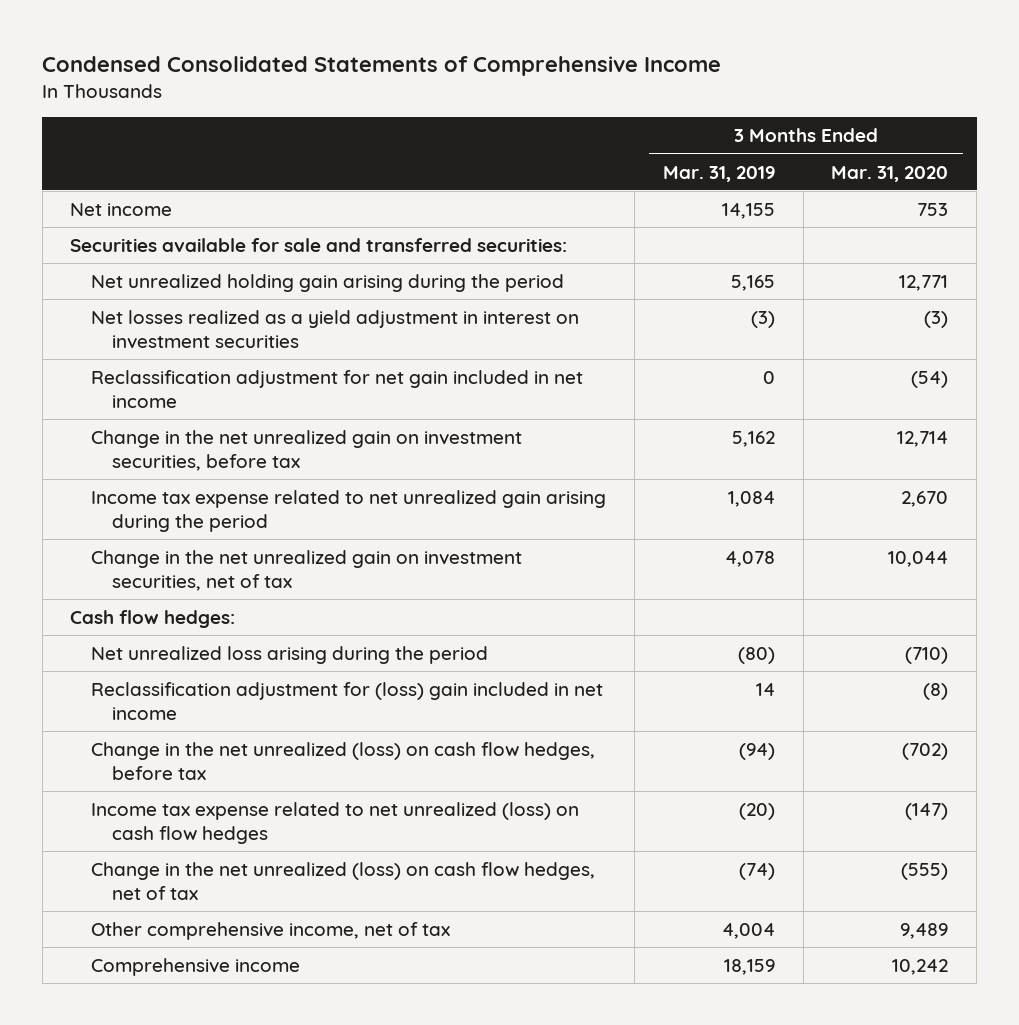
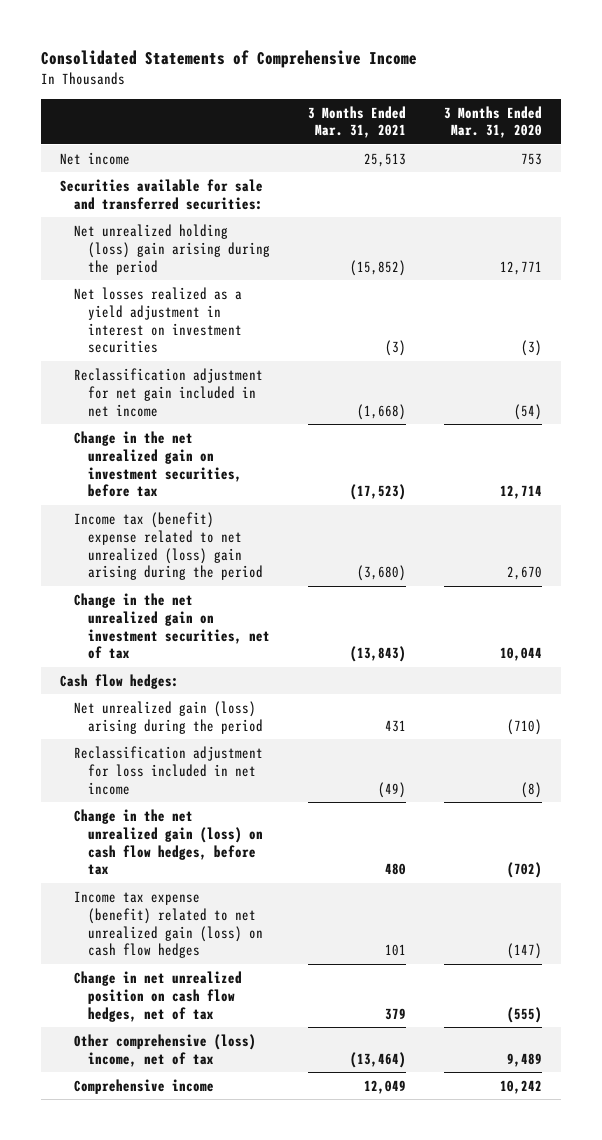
[42,56,722,77] Condensed Consolidated Statements of Comprehensive Income -> [41,50,418,69] Consolidated Statements of Comprehensive Income
[662,165,775,182] Mar. 31, 2019 -> none
none -> [308,105,407,139] 3 Months Ended Mar. 31, 2021
[91,273,565,292] Net unrealized holding gain arising during the period -> [74,223,271,275] Net unrealized holding (loss) gain arising during the period
[91,489,607,532] Income tax expense related to net unrealized gain arising during the period -> [74,511,264,581] Income tax (benefit) expense related to net unrealized (loss) gain arising during the period
[91,645,489,664] Net unrealized loss arising during the period -> [74,700,264,734] Net unrealized gain (loss) arising during the period
[91,681,604,720] Reclassification adjustment for (loss) gain included in net income -> [74,745,264,795] Reclassification adjustment for loss included in net income
[91,741,596,780] Change in the net unrealized (loss) on cash flow hedges, before tax -> [74,808,264,876] Change in the net unrealized gain (loss) on cash flow hedges, before tax
[91,801,580,844] Income tax expense related to net unrealized (loss) on cash flow hedges -> [74,890,264,959] Income tax expense (benefit) related to net unrealized gain (loss) on cash flow hedges
[91,861,596,900] Change in the net unrealized (loss) on cash flow hedges, net of tax -> [74,970,243,1022] Change in net unrealized position on cash flow hedges, net of tax
[91,921,451,940] Other comprehensive income, net of tax -> [74,1033,257,1067] Other comprehensive (loss) income, net of tax

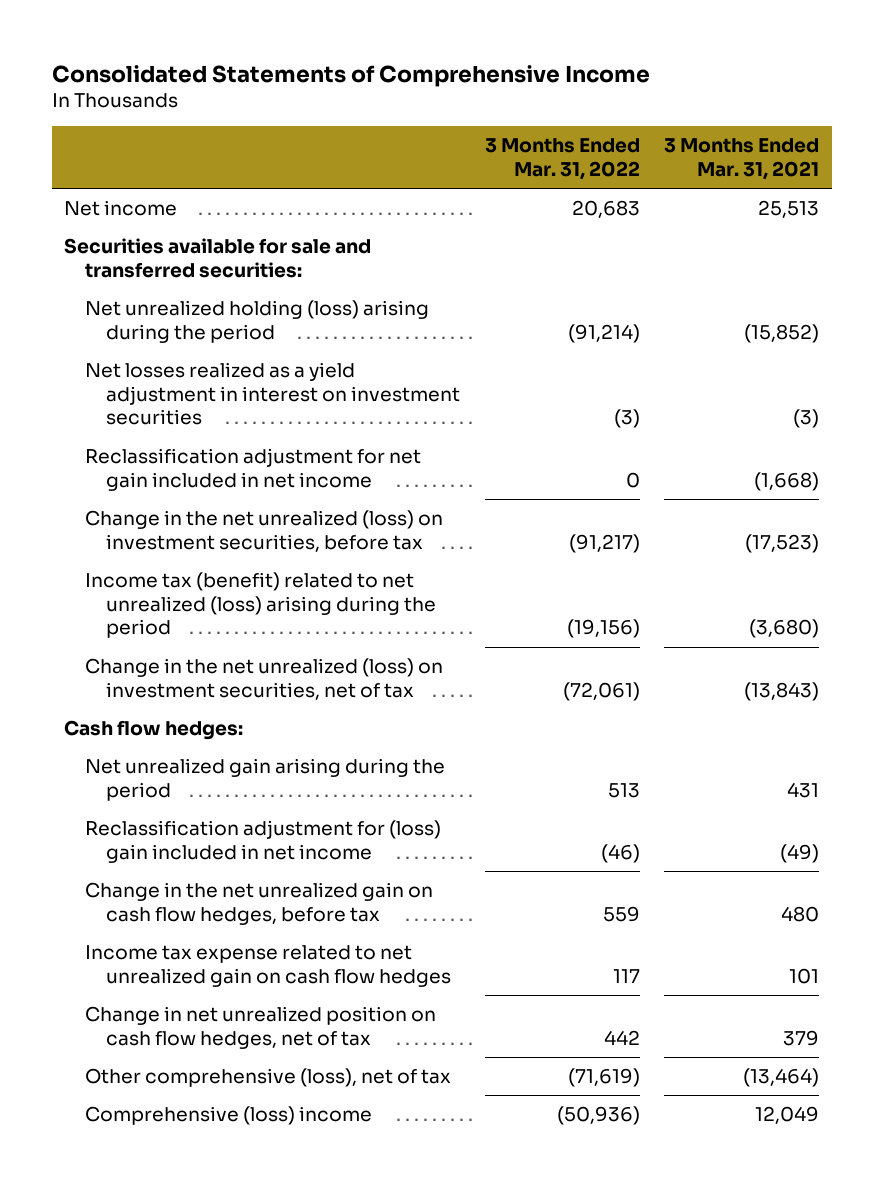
[444,105,543,139] 3 Months Ended Mar. 31, 2020 -> none
none -> [484,138,640,181] 3 Months Ended Mar. 31, 2022
[74,223,271,275] Net unrealized holding (loss) gain arising during the period -> [85,300,430,343] Net unrealized holding (loss) arising during the period
[74,430,243,498] Change in the net unrealized gain on investment securities, before tax -> [85,510,444,552] Change in the net unrealized (loss) on investment securities, before tax
[74,511,264,581] Income tax (benefit) expense related to net unrealized (loss) gain arising during the period -> [85,572,437,639] Income tax (benefit) related to net unrealized (loss) arising during the period
[74,592,271,660] Change in the net unrealized gain on investment securities, net of tax -> [85,658,444,700] Change in the net unrealized (loss) on investment securities, net of tax
[74,700,264,734] Net unrealized gain (loss) arising during the period -> [85,758,446,801] Net unrealized gain arising during the period
[74,745,264,795] Reclassification adjustment for loss included in net income -> [85,820,442,863] Reclassification adjustment for (loss) gain included in net income
[74,808,264,876] Change in the net unrealized gain (loss) on cash flow hedges, before tax -> [85,882,434,925] Change in the net unrealized gain on cash flow hedges, before tax
[74,890,264,959] Income tax expense (benefit) related to net unrealized gain (loss) on cash flow hedges -> [85,945,452,987] Income tax expense related to net unrealized gain on cash flow hedges
[74,1033,257,1067] Other comprehensive (loss) income, net of tax -> [85,1068,452,1088] Other comprehensive (loss), net of tax
[74,1078,215,1094] Comprehensive income -> [85,1106,373,1126] Comprehensive (loss) income

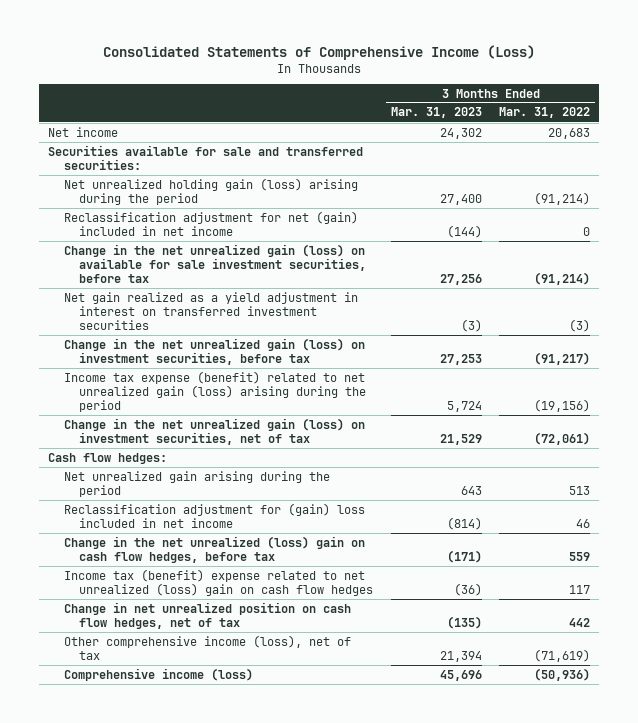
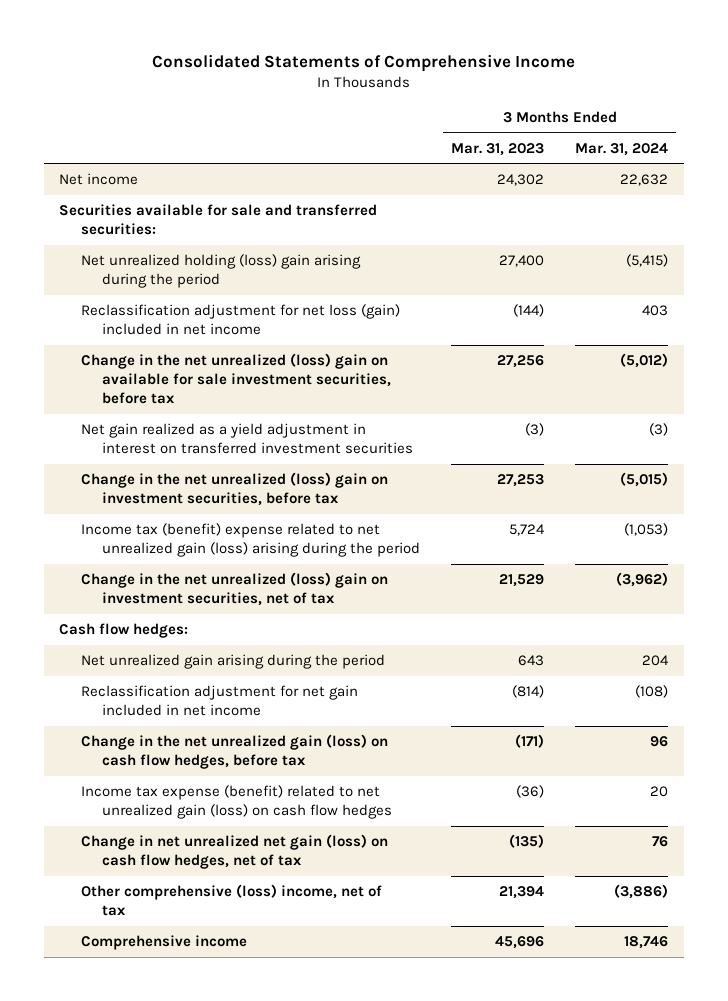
[103,45,536,61] Consolidated Statements of Comprehensive Income (Loss) -> [151,53,575,72] Consolidated Statements of Comprehensive Income
[499,107,591,119] Mar. 31, 2022 -> none
none -> [575,142,669,156] Mar. 31, 2024
[63,177,358,205] Net unrealized holding gain (loss) arising during the period -> [80,254,361,289] Net unrealized holding (loss) gain arising during the period
[63,210,358,236] Reclassification adjustment for net (gain) included in net income -> [80,304,400,336] Reclassification adjustment for net loss (gain) included in net income
[63,243,367,283] Change in the net unrealized gain (loss) on available for sale investment securities, before tax -> [80,353,391,405] Change in the net unrealized (loss) gain on available for sale investment securities, before tax
[63,337,365,365] Change in the net unrealized gain (loss) on investment securities, before tax -> [80,472,388,507] Change in the net unrealized (loss) gain on investment securities, before tax
[63,370,367,412] Income tax expense (benefit) related to net unrealized gain (loss) arising during the period -> [80,523,420,558] Income tax (benefit) expense related to net unrealized gain (loss) arising during the period
[63,417,365,445] Change in the net unrealized gain (loss) on investment securities, net of tax -> [80,572,388,607] Change in the net unrealized (loss) gain on investment securities, net of tax
[63,502,365,528] Reclassification adjustment for (gain) loss included in net income -> [80,685,358,717] Reclassification adjustment for net gain included in net income
[63,535,365,563] Change in the net unrealized (loss) gain on cash flow hedges, before tax -> [80,734,388,770] Change in the net unrealized gain (loss) on cash flow hedges, before tax
[63,568,374,596] Income tax (benefit) expense related to net unrealized (loss) gain on cash flow hedges -> [80,785,392,820] Income tax expense (benefit) related to net unrealized gain (loss) on cash flow hedges
[63,601,351,629] Change in net unrealized position on cash flow hedges, net of tax -> [80,834,388,870] Change in net unrealized net gain (loss) on cash flow hedges, net of tax
[63,634,351,660] Other comprehensive income (loss), net of tax -> [80,884,382,917] Other comprehensive (loss) income, net of tax
[63,667,253,681] Comprehensive income (loss) -> [80,935,247,951] Comprehensive income

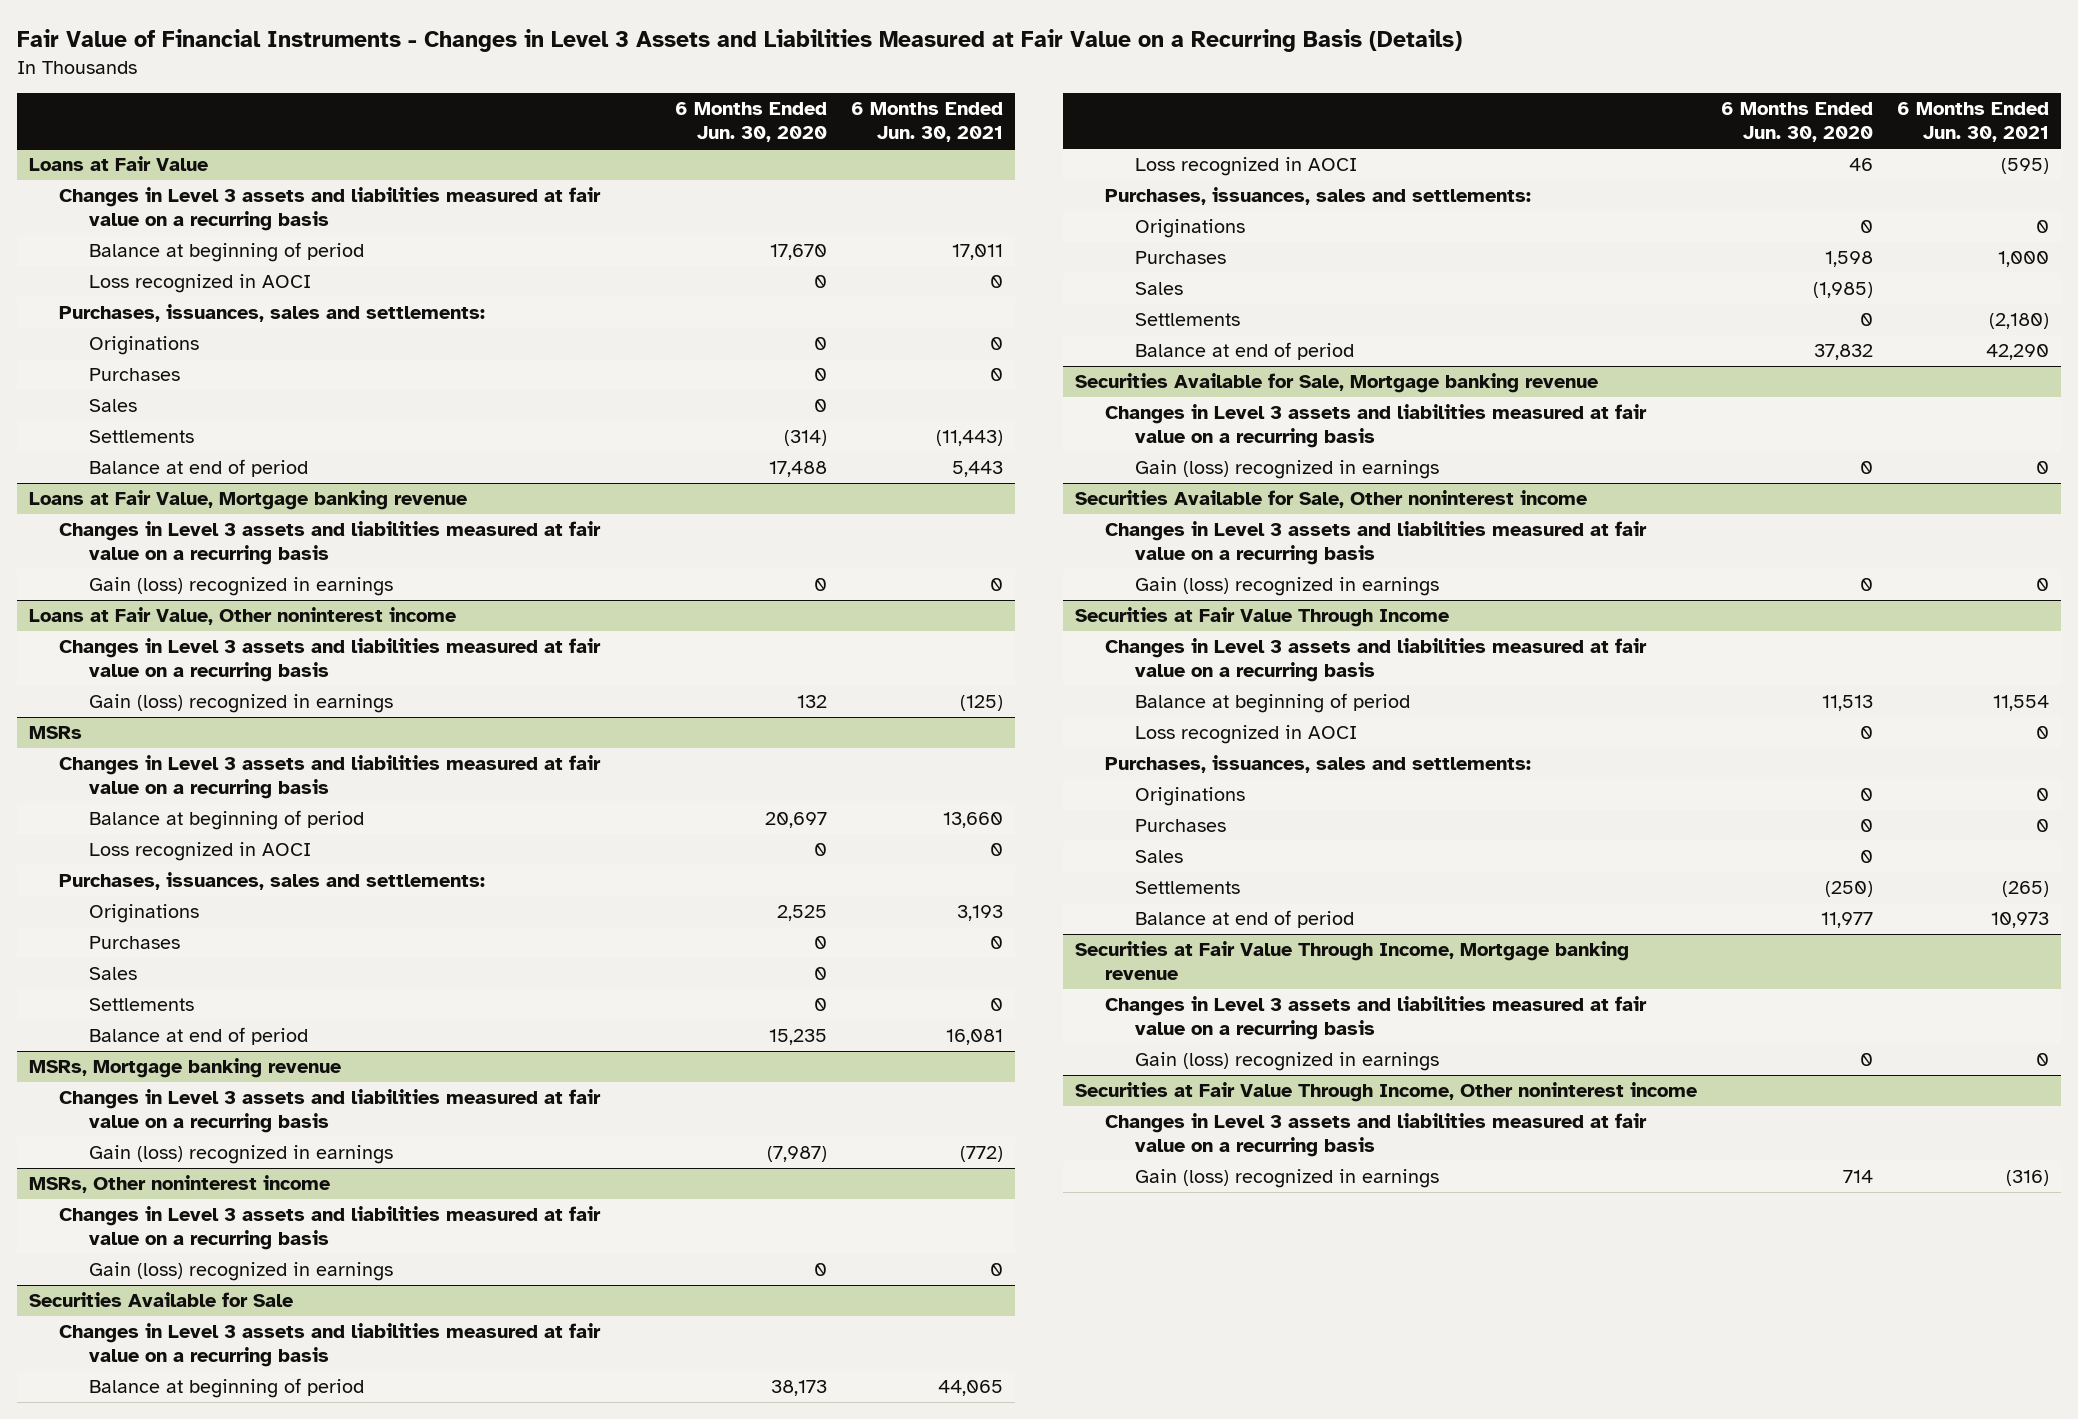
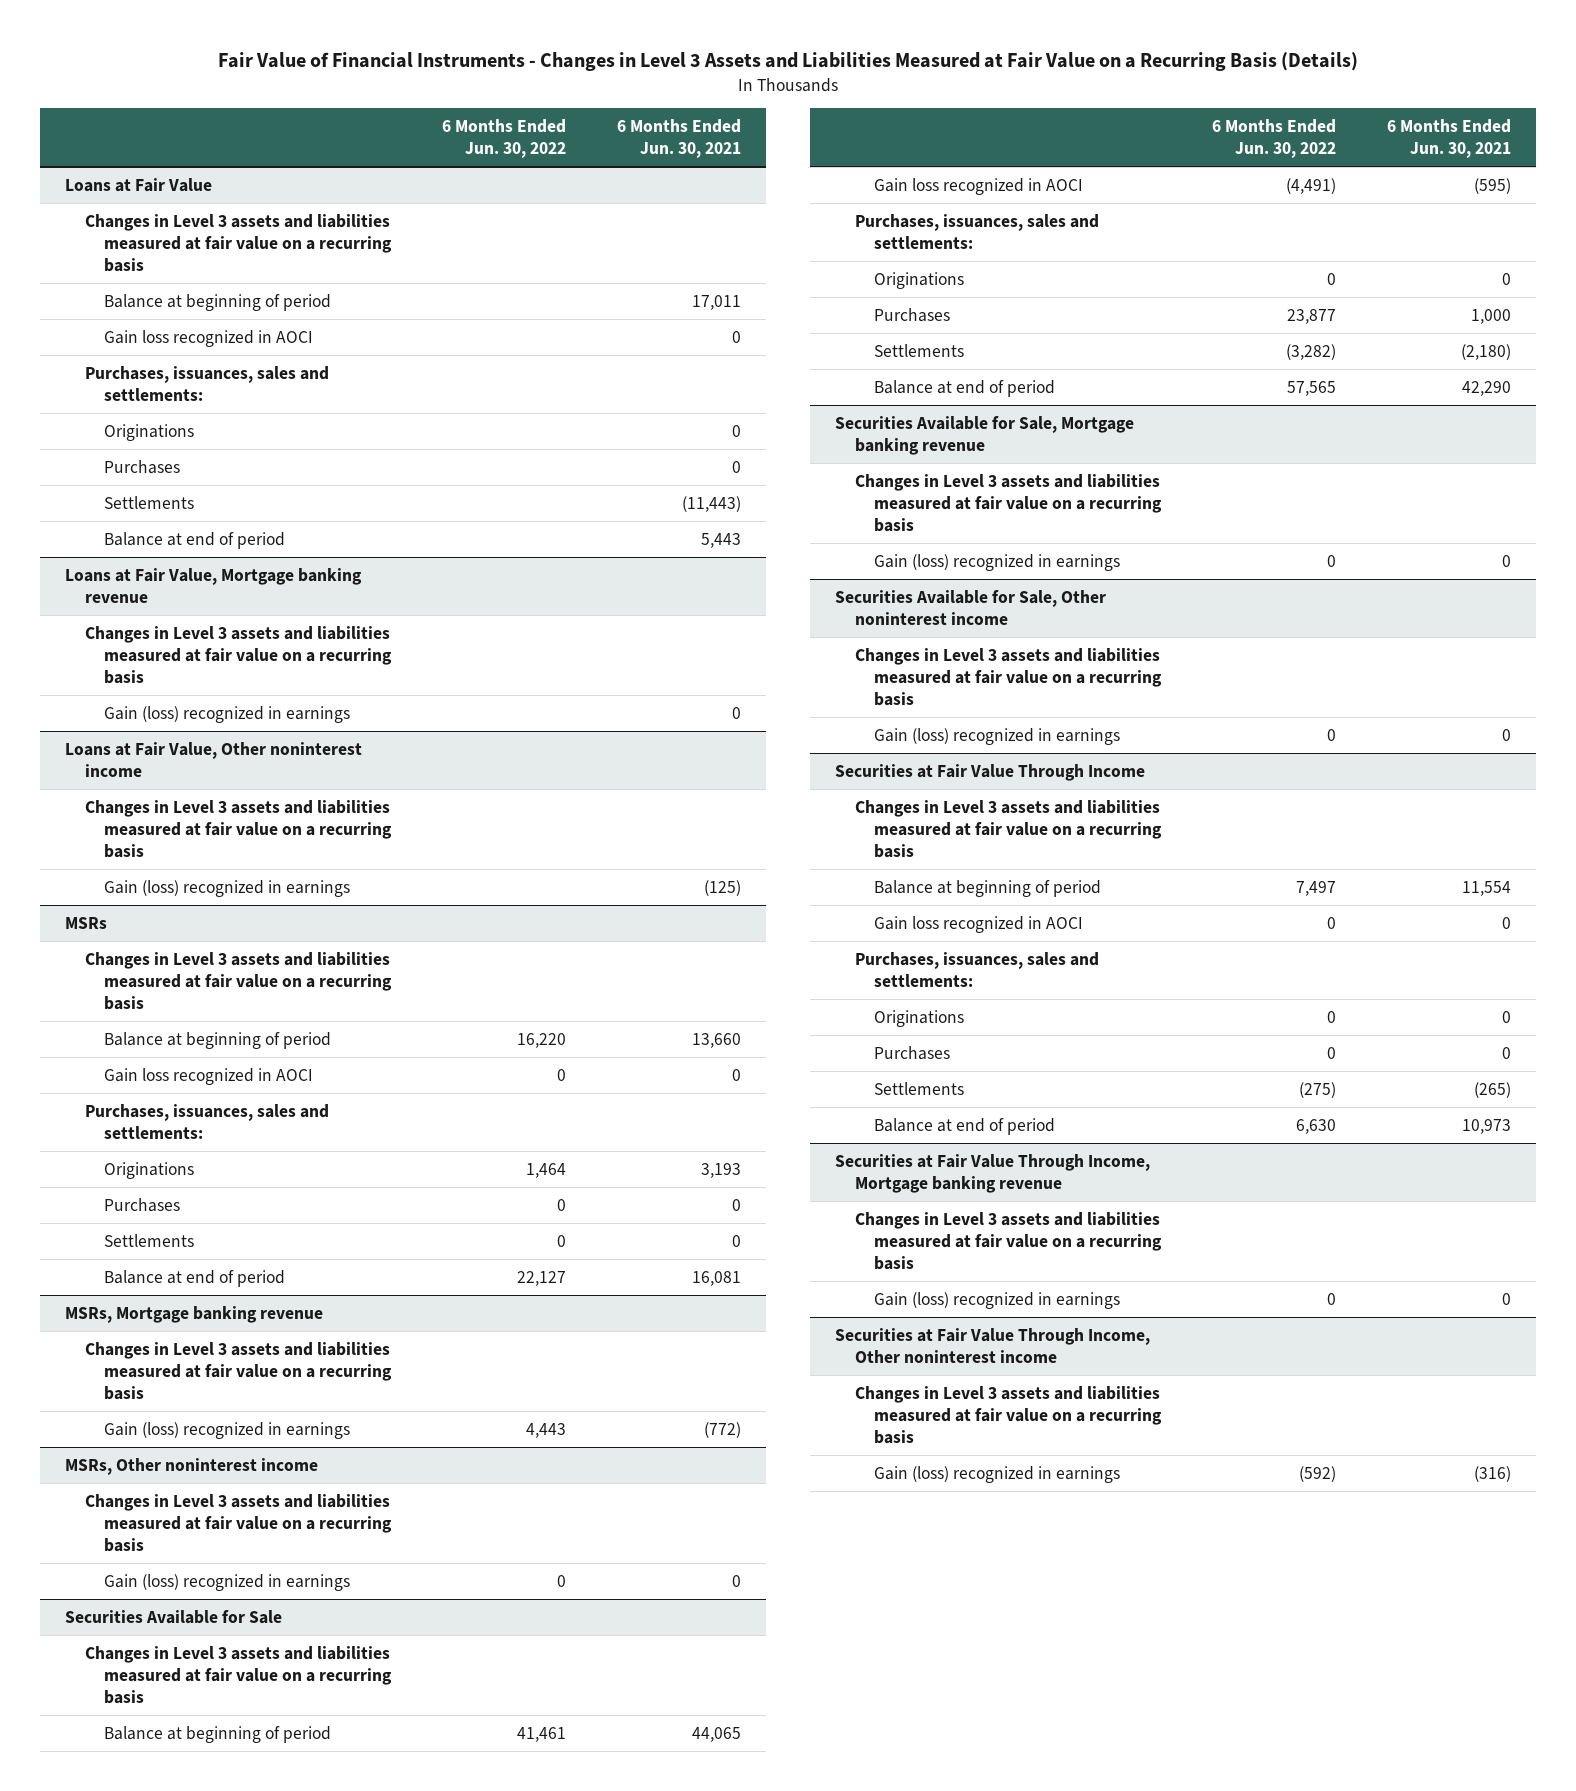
[674,101,827,143] 6 Months Ended Jun. 30, 2020 -> none
none -> [441,118,566,159] 6 Months Ended Jun. 30, 2022
[88,273,311,293] Loss recognized in AOCI -> [104,329,314,347] Gain loss recognized in AOCI
[88,398,137,412] Sales -> none
[88,841,311,861] Loss recognized in AOCI -> [104,1067,314,1085] Gain loss recognized in AOCI
[88,966,137,980] Sales -> none
[1134,156,1357,176] Loss recognized in AOCI -> [874,177,1084,195] Gain loss recognized in AOCI
[1134,281,1183,295] Sales -> none
[1134,724,1357,744] Loss recognized in AOCI -> [874,915,1084,933] Gain loss recognized in AOCI
[1134,849,1183,863] Sales -> none

